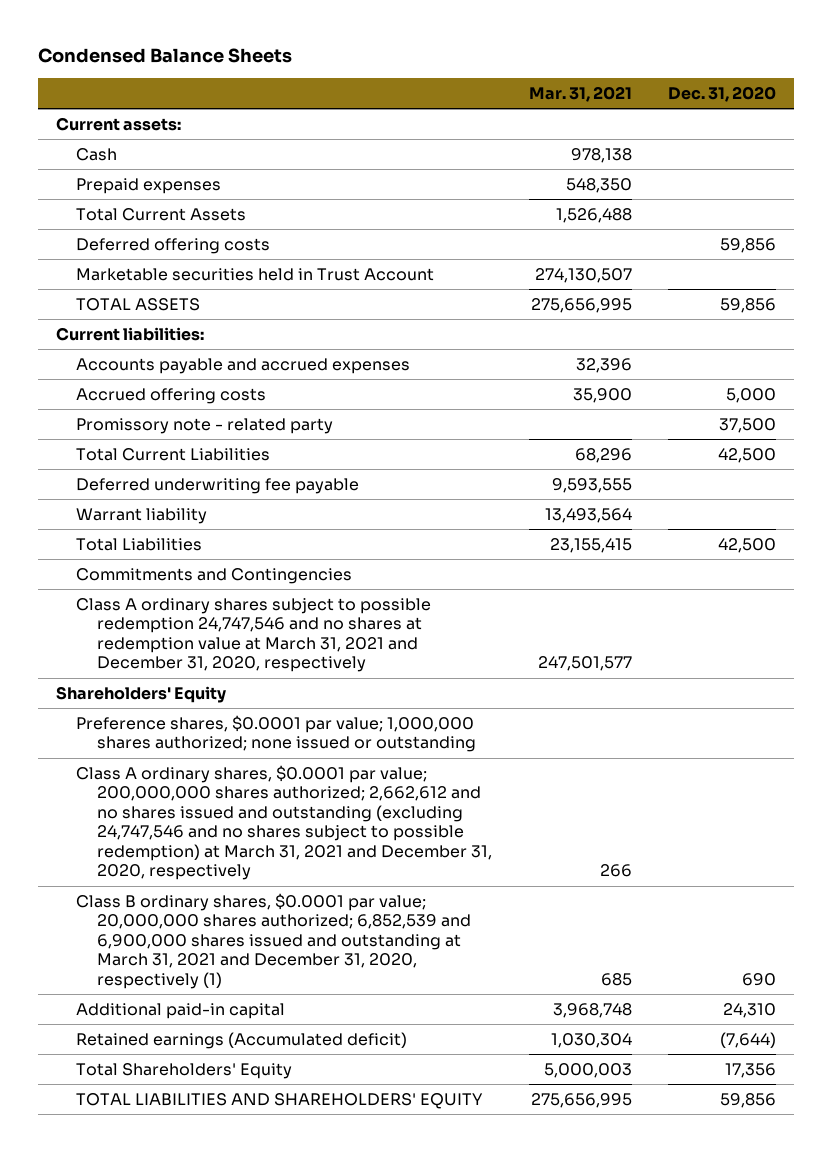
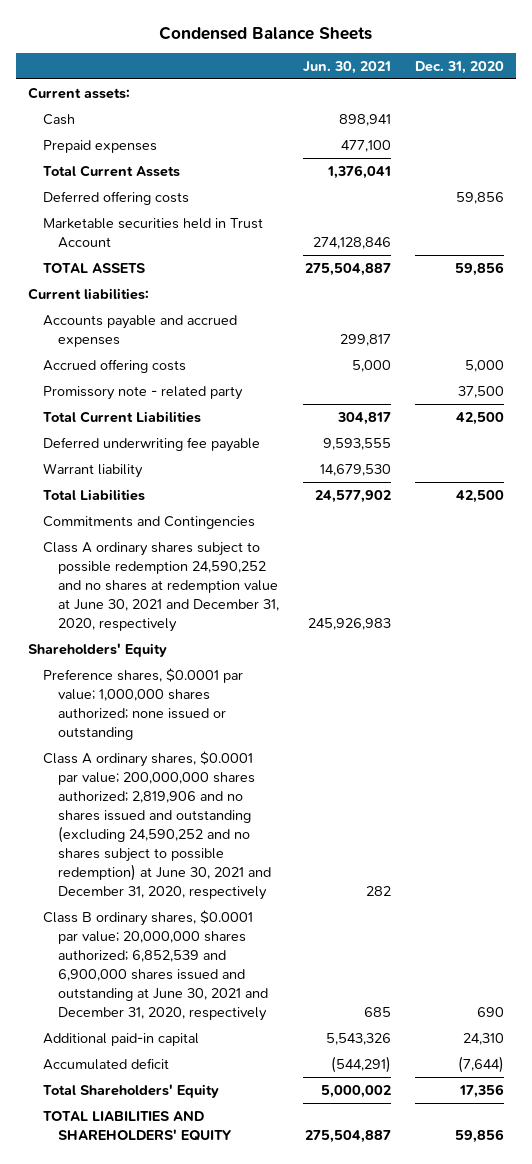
[528,86,632,103] Mar. 31, 2021 -> none
none -> [303,61,392,75] Jun. 30, 2021
[76,597,432,673] Class A ordinary shares subject to possible redemption 24,747,546 and no shares at redemption value at March 31, 2021 and December 31, 2020, respectively -> [42,541,280,632] Class A ordinary shares subject to possible redemption 24,590,252 and no shares at redemption value at June 30, 2021 and December 31, 2020, respectively
[76,764,492,881] Class A ordinary shares, $0.0001 par value; 200,000,000 shares authorized; 2,662,612 and no shares issued and outstanding (excluding 24,747,546 and no shares subject to possible redemption) at March 31, 2021 and December 31, 2020, respectively -> [42,750,272,900] Class A ordinary shares, $0.0001 par value; 200,000,000 shares authorized; 2,819,906 and no shares issued and outstanding (excluding 24,590,252 and no shares subject to possible redemption) at June 30, 2021 and December 31, 2020, respectively
[76,892,471,989] Class B ordinary shares, $0.0001 par value; 20,000,000 shares authorized; 6,852,539 and 6,900,000 shares issued and outstanding at March 31, 2021 and December 31, 2020, respectively (1) -> [42,909,269,1021] Class B ordinary shares, $0.0001 par value; 20,000,000 shares authorized; 6,852,539 and 6,900,000 shares issued and outstanding at June 30, 2021 and December 31, 2020, respectively
[76,1031,408,1049] Retained earnings (Accumulated deficit) -> [42,1057,169,1070] Accumulated deficit

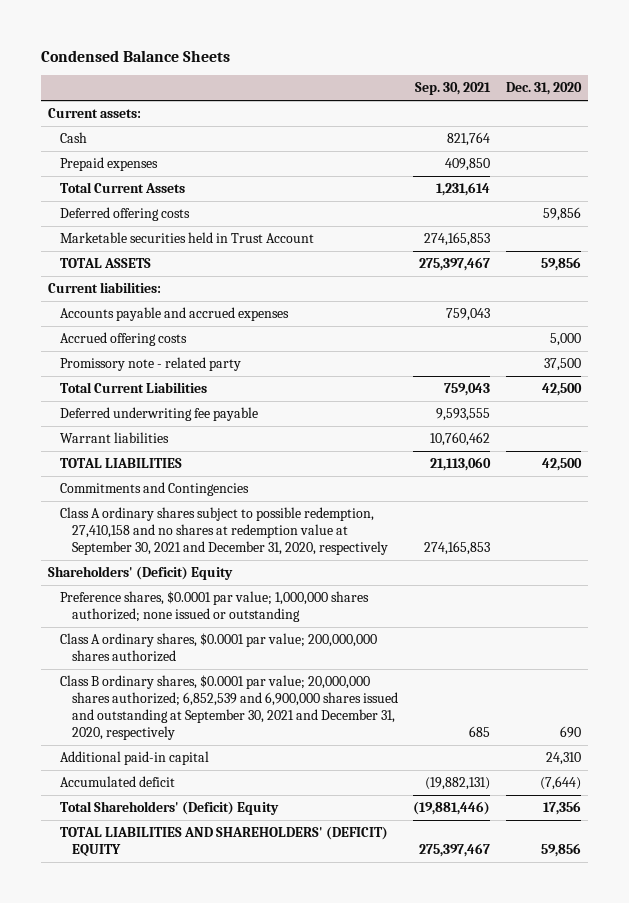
[303,61,392,75] Jun. 30, 2021 -> none
none -> [415,82,492,96] Sep. 30, 2021
[42,462,143,478] Warrant liability -> [60,432,170,444] Warrant liabilities
[42,488,145,501] Total Liabilities -> [60,458,183,469] TOTAL LIABILITIES
[42,541,280,632] Class A ordinary shares subject to possible redemption 24,590,252 and no shares at redemption value at June 30, 2021 and December 31, 2020, respectively -> [60,507,389,555] Class A ordinary shares subject to possible redemption, 27,410,158 and no shares at redemption value at September 30, 2021 and December 31, 2020, respectively
[27,642,167,657] Shareholders' Equity -> [48,566,234,581] Shareholders' (Deficit) Equity
[42,750,272,900] Class A ordinary shares, $0.0001 par value; 200,000,000 shares authorized; 2,819,906 and no shares issued and outstanding (excluding 24,590,252 and no shares subject to possible redemption) at June 30, 2021 and December 31, 2020, respectively -> [60,633,378,662] Class A ordinary shares, $0.0001 par value; 200,000,000 shares authorized
[42,909,269,1021] Class B ordinary shares, $0.0001 par value; 20,000,000 shares authorized; 6,852,539 and 6,900,000 shares issued and outstanding at June 30, 2021 and December 31, 2020, respectively -> [60,675,399,740] Class B ordinary shares, $0.0001 par value; 20,000,000 shares authorized; 6,852,539 and 6,900,000 shares issued and outstanding at September 30, 2021 and December 31, 2020, respectively
[42,1083,219,1098] Total Shareholders' Equity -> [60,801,280,816] Total Shareholders' (Deficit) Equity
[42,1110,233,1141] TOTAL LIABILITIES AND SHAREHOLDERS' EQUITY -> [60,826,389,856] TOTAL LIABILITIES AND SHAREHOLDERS' (DEFICIT) EQUITY

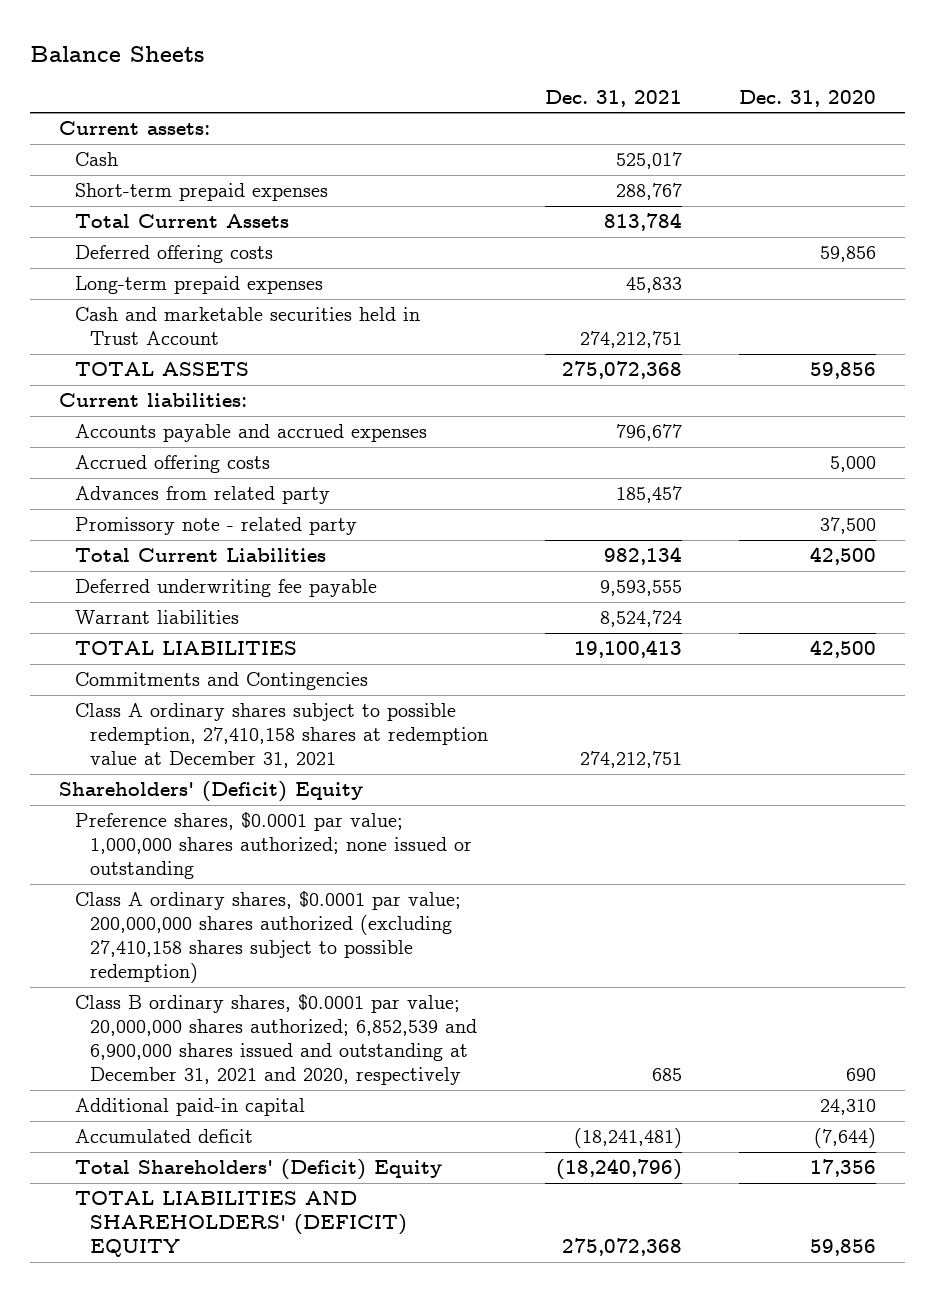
[40,49,230,62] Condensed Balance Sheets -> [30,45,205,62] Balance Sheets
[415,82,492,96] Sep. 30, 2021 -> none
none -> [545,89,683,107] Dec. 31, 2021
[60,157,159,172] Prepaid expenses -> [74,183,328,202] Short-term prepaid expenses
none -> [74,276,323,295] Long-term prepaid expenses
[60,232,315,244] Marketable securities held in Trust Account -> [74,307,420,346] Cash and marketable securities held in Trust Account
none -> [74,486,330,505] Advances from related party
[60,507,389,555] Class A ordinary shares subject to possible redemption, 27,410,158 and no shares at redemption value at September 30, 2021 and December 31, 2020, respectively -> [74,703,489,769] Class A ordinary shares subject to possible redemption, 27,410,158 shares at redemption value at December 31, 2021
[60,633,378,662] Class A ordinary shares, $0.0001 par value; 200,000,000 shares authorized -> [74,891,461,984] Class A ordinary shares, $0.0001 par value; 200,000,000 shares authorized (excluding 27,410,158 shares subject to possible redemption)
[60,675,399,740] Class B ordinary shares, $0.0001 par value; 20,000,000 shares authorized; 6,852,539 and 6,900,000 shares issued and outstanding at September 30, 2021 and December 31, 2020, respectively -> [74,994,478,1086] Class B ordinary shares, $0.0001 par value; 20,000,000 shares authorized; 6,852,539 and 6,900,000 shares issued and outstanding at December 31, 2021 and 2020, respectively

